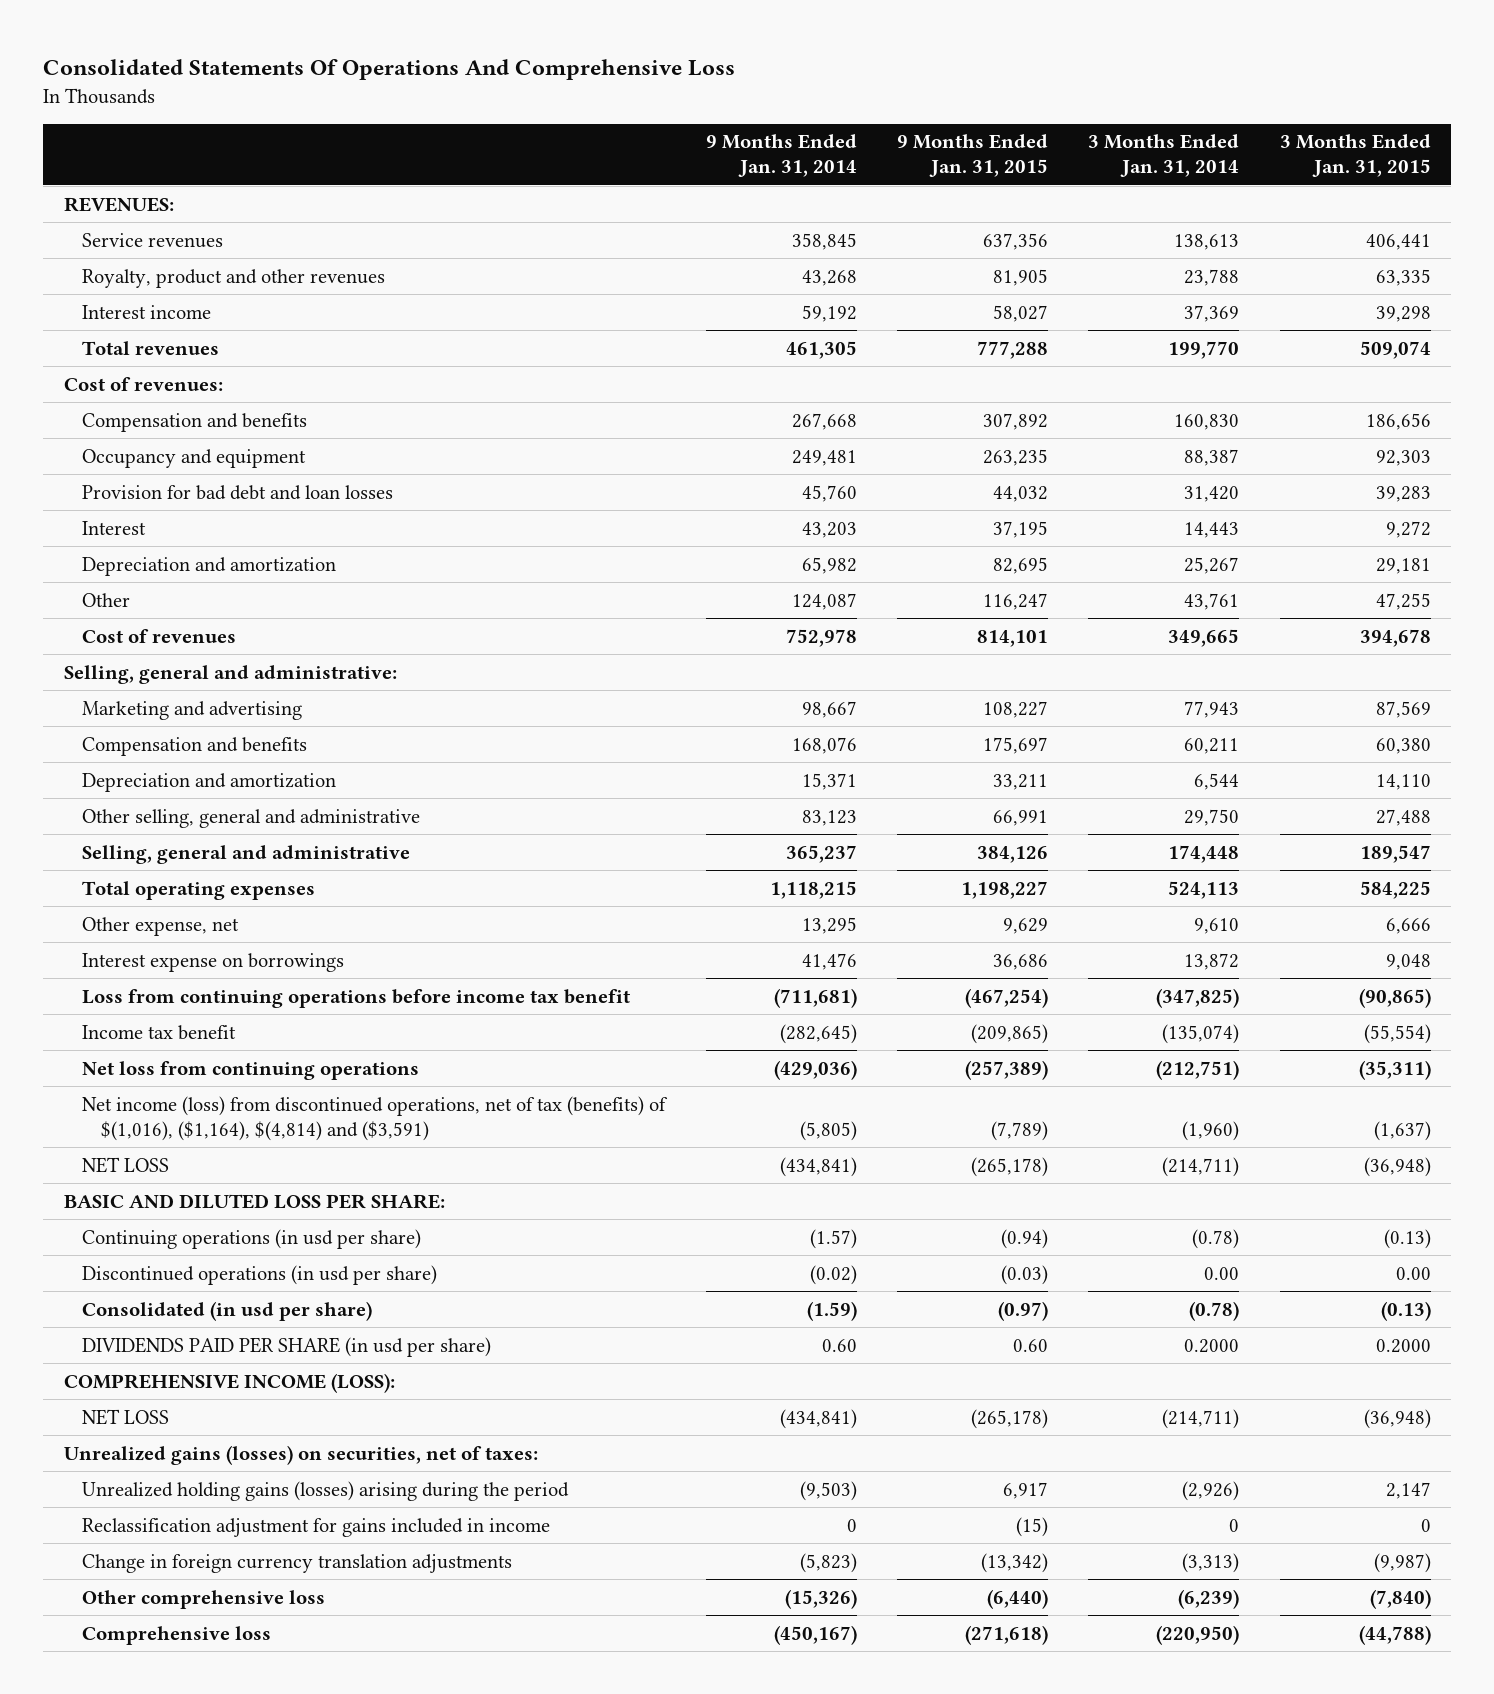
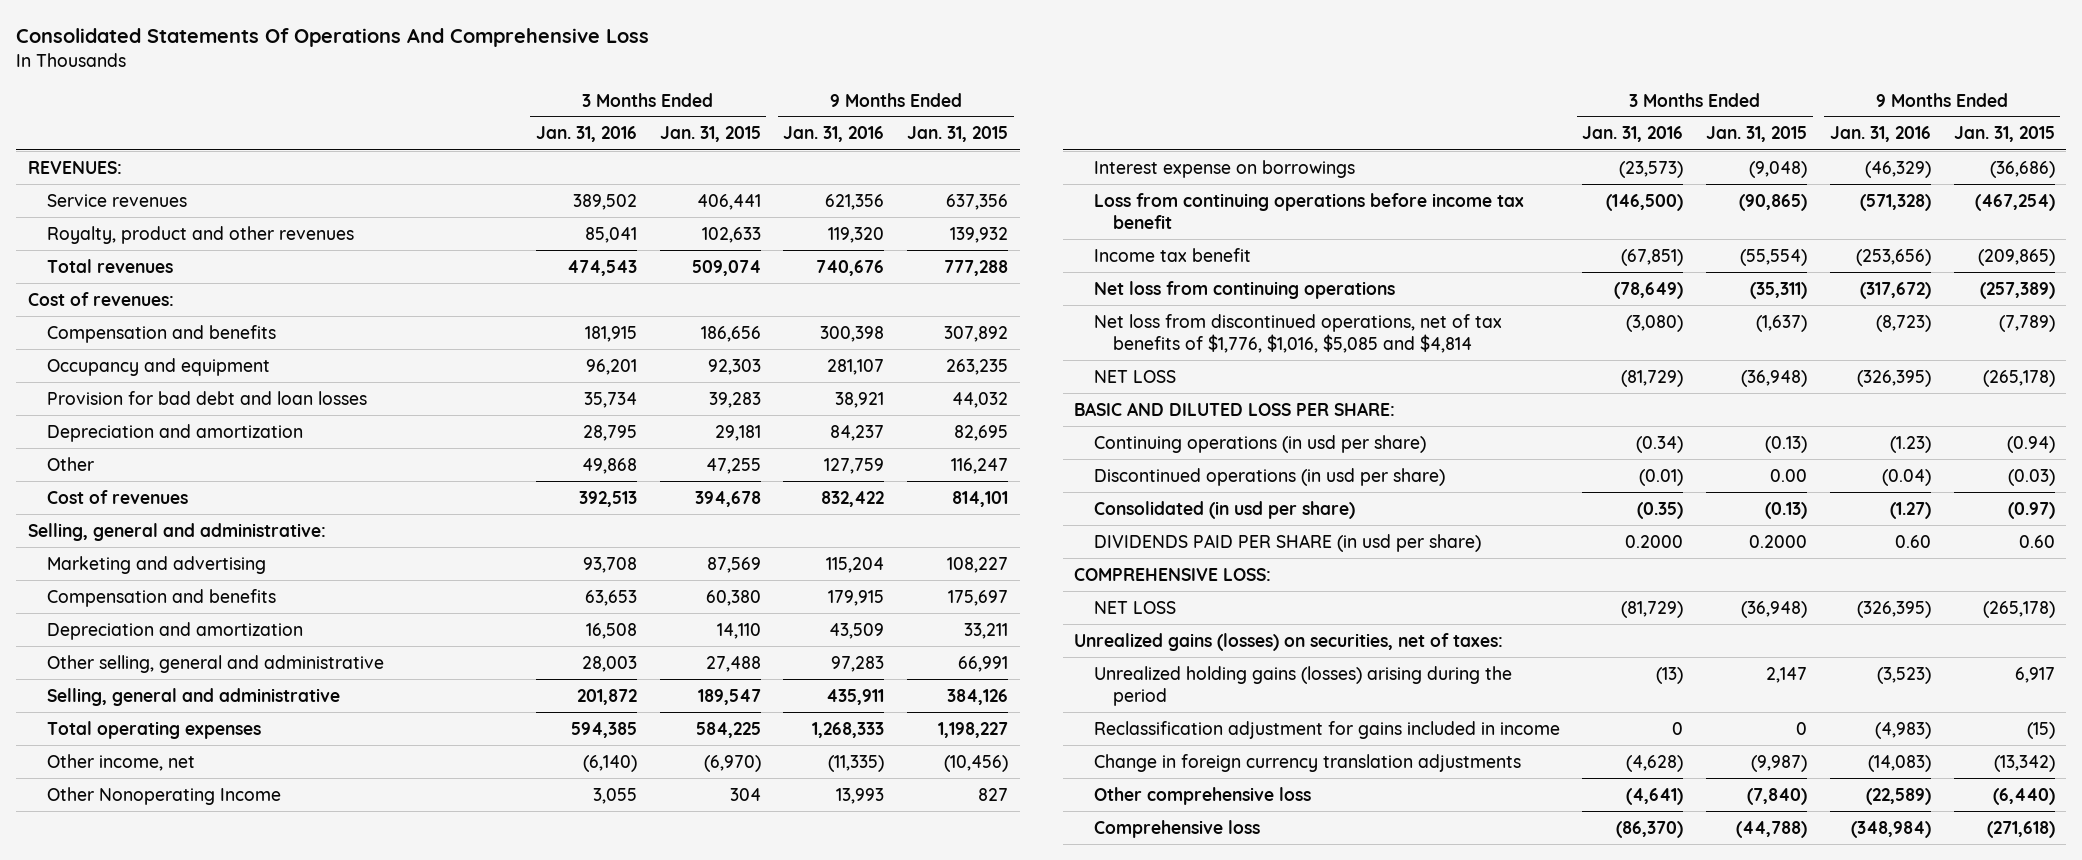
[705,134,857,178] 9 Months Ended Jan. 31, 2014 -> none
[1088,134,1240,178] 3 Months Ended Jan. 31, 2014 -> none
none -> [535,126,637,143] Jan. 31, 2016
none -> [783,126,885,143] Jan. 31, 2016
[82,304,212,319] Interest income -> none
[992,268,1048,286] 81,905 -> [950,226,1009,243] 139,932
[1375,268,1431,286] 63,335 -> [701,226,761,243] 102,633
[82,520,147,535] Interest -> none
[82,916,240,936] Other expense, net -> [47,753,196,771] Other income, net
[1002,917,1048,934] 9,629 -> [944,754,1009,772] (10,456)
[1385,917,1431,934] 6,666 -> [703,754,761,772] (6,970)
none -> [47,786,282,805] Other Nonoperating Income
[992,953,1048,970] 36,686 -> [1989,160,2055,178] (36,686)
[1385,953,1431,970] 9,048 -> [1749,160,1808,178] (9,048)
[82,1095,669,1141] Net income (loss) from discontinued operations, net of tax (benefits) of $(1,016), ($1,164), $(4,814) and ($3,591) -> [1093,313,1502,353] Net loss from discontinued operations, net of tax benefits of $1,776, $1,016, $5,085 and $4,814
[63,1372,395,1393] COMPREHENSIVE INCOME (LOSS): -> [1074,567,1272,581] COMPREHENSIVE LOSS:

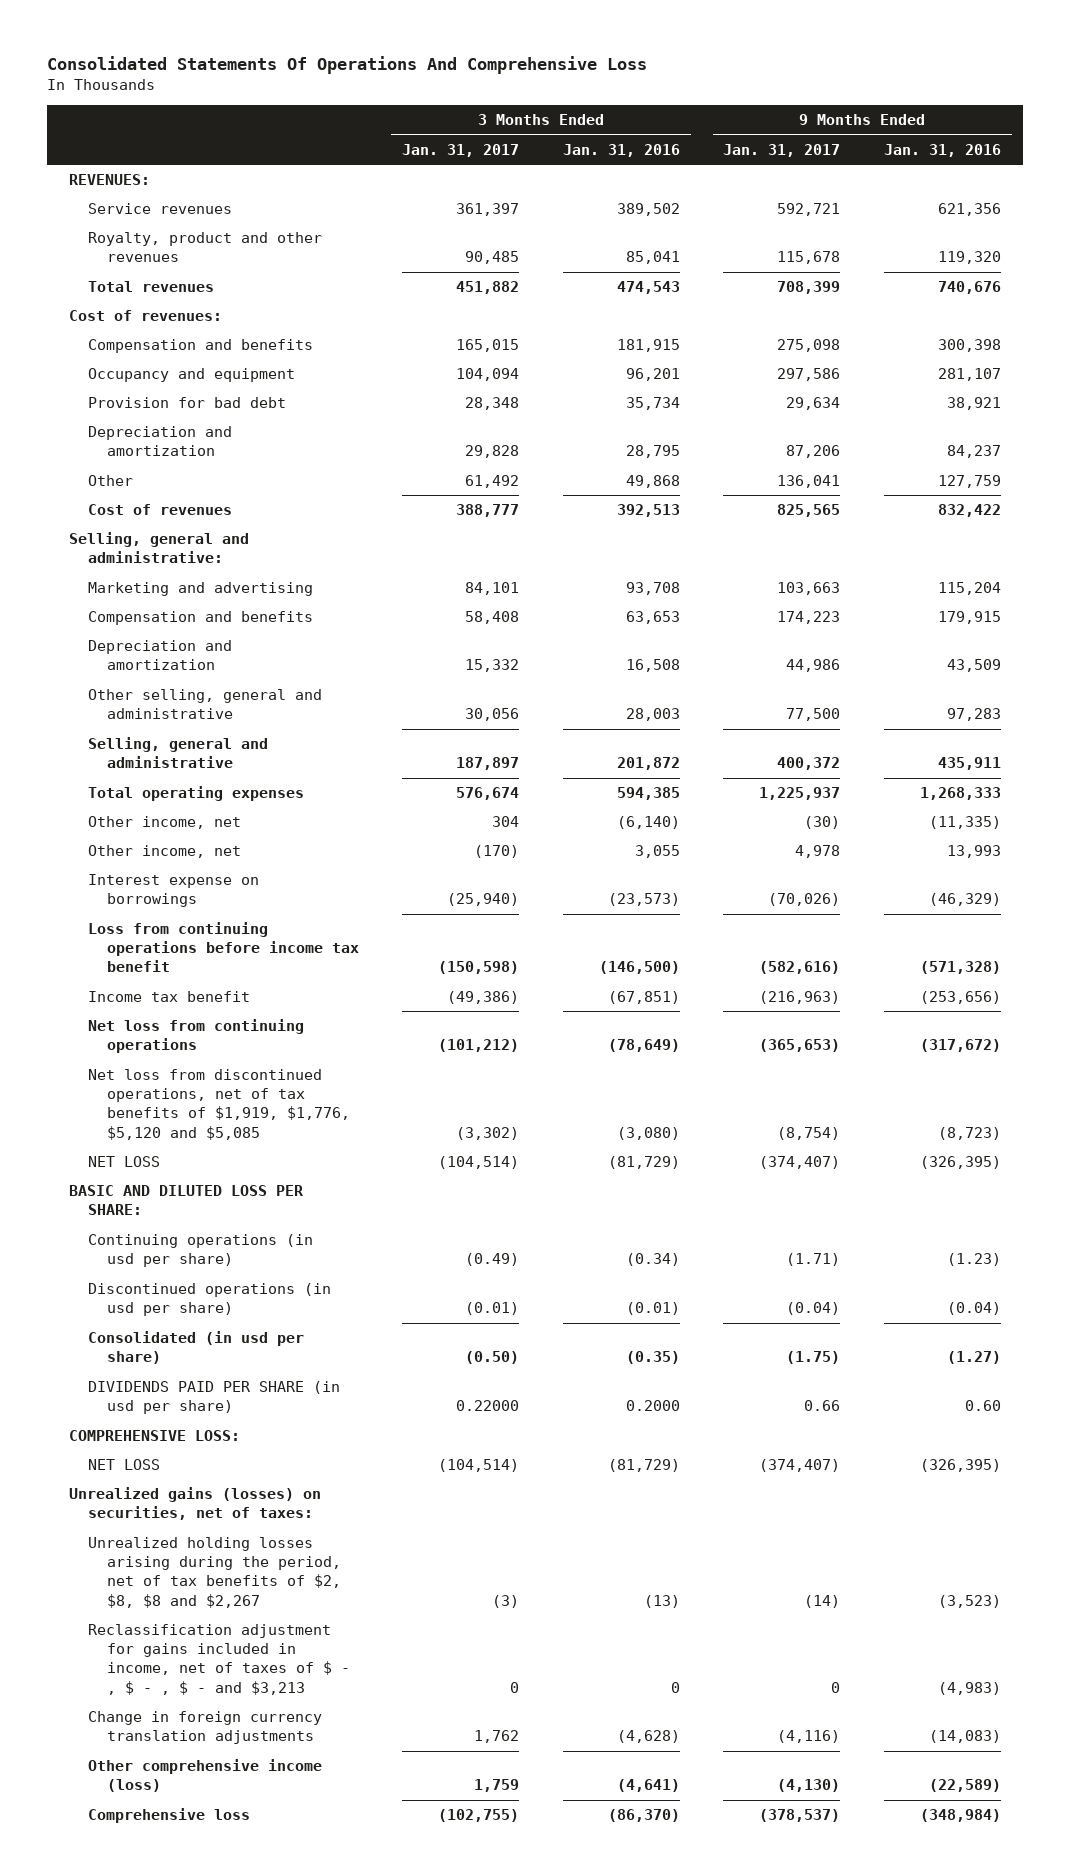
[659,126,761,143] Jan. 31, 2015 -> none
[907,126,1009,143] Jan. 31, 2015 -> none
none -> [402,143,520,157] Jan. 31, 2017
none -> [723,143,841,157] Jan. 31, 2017
[47,390,368,405] Provision for bad debt and loan losses -> [87,397,286,409] Provision for bad debt
[47,786,282,805] Other Nonoperating Income -> [87,845,241,859] Other income, net
[1093,313,1502,353] Net loss from discontinued operations, net of tax benefits of $1,776, $1,016, $5,085 and $4,814 -> [87,1069,350,1140] Net loss from discontinued operations, net of tax benefits of $1,919, $1,776, $5,120 and $5,085
[1093,665,1512,706] Unrealized holding gains (losses) arising during the period -> [87,1537,341,1608] Unrealized holding losses arising during the period, net of tax benefits of $2, $8, $8 and $2,267
[1093,720,1560,739] Reclassification adjustment for gains included in income -> [87,1624,350,1695] Reclassification adjustment for gains included in income, net of taxes of $ - , $ - , $ - and $3,213
[1093,786,1311,805] Other comprehensive loss -> [87,1759,322,1793] Other comprehensive income (loss)

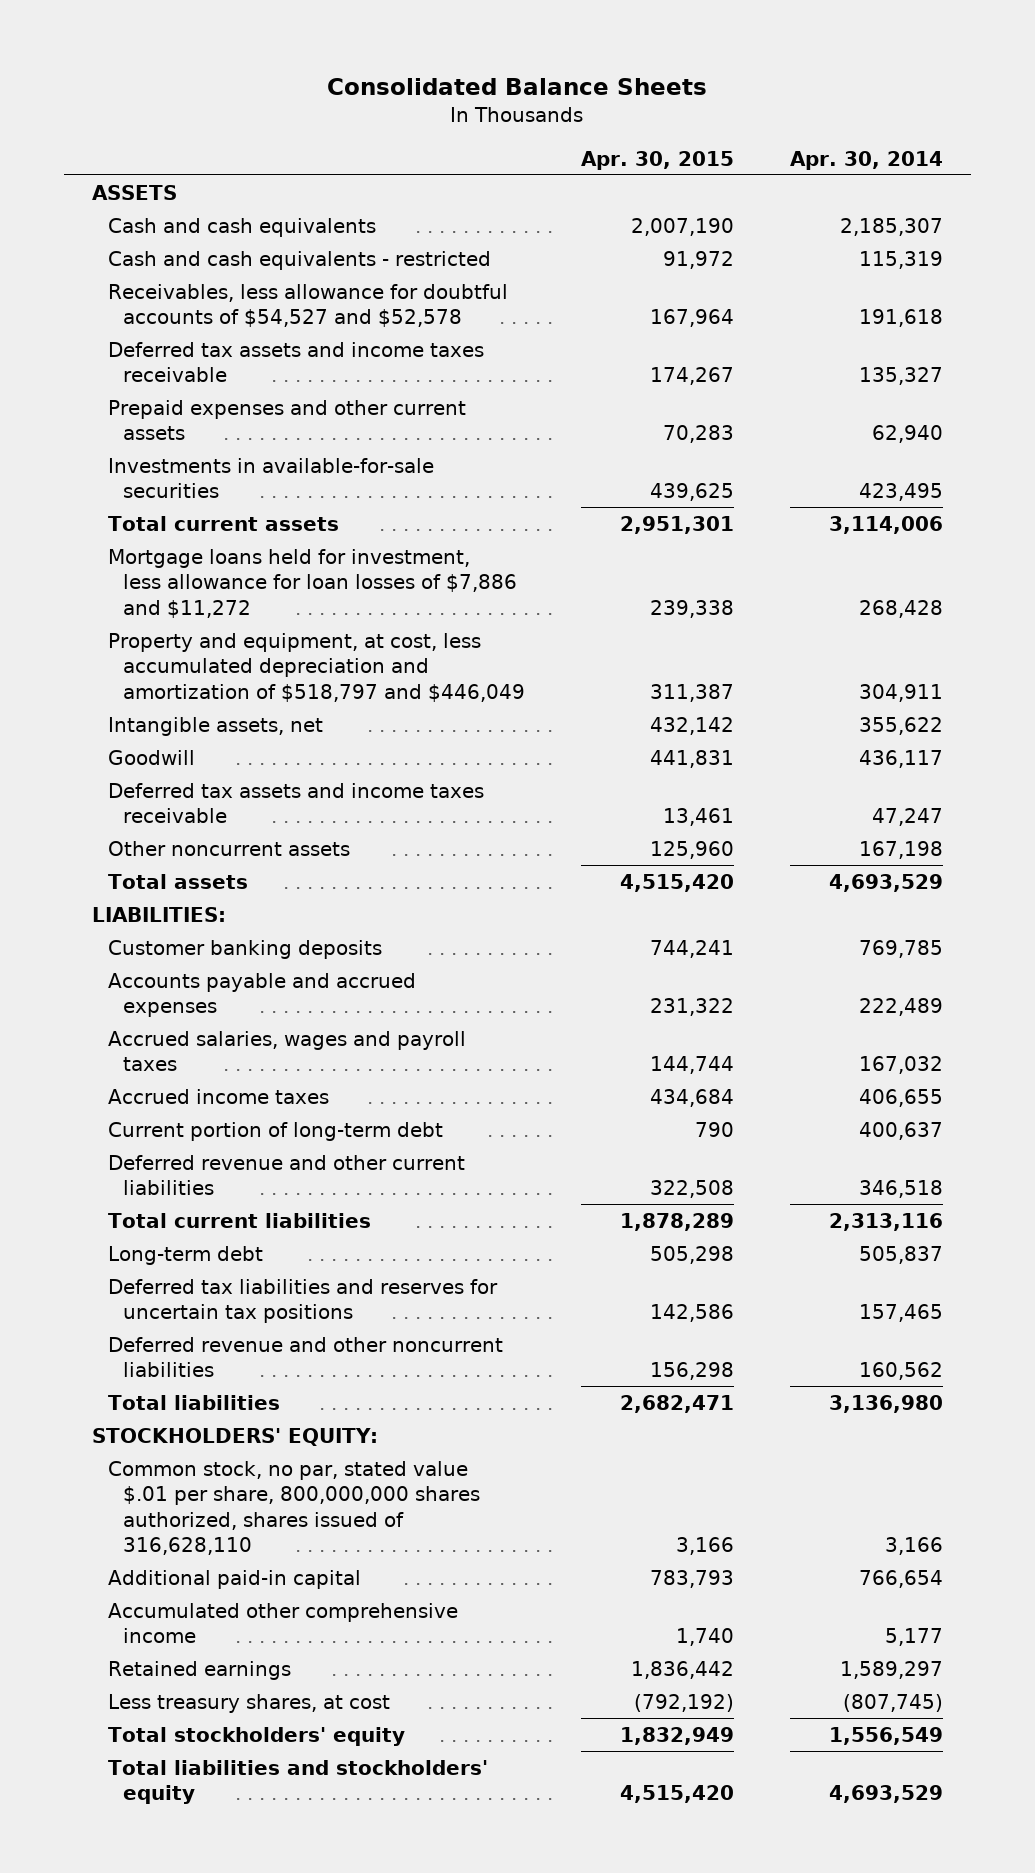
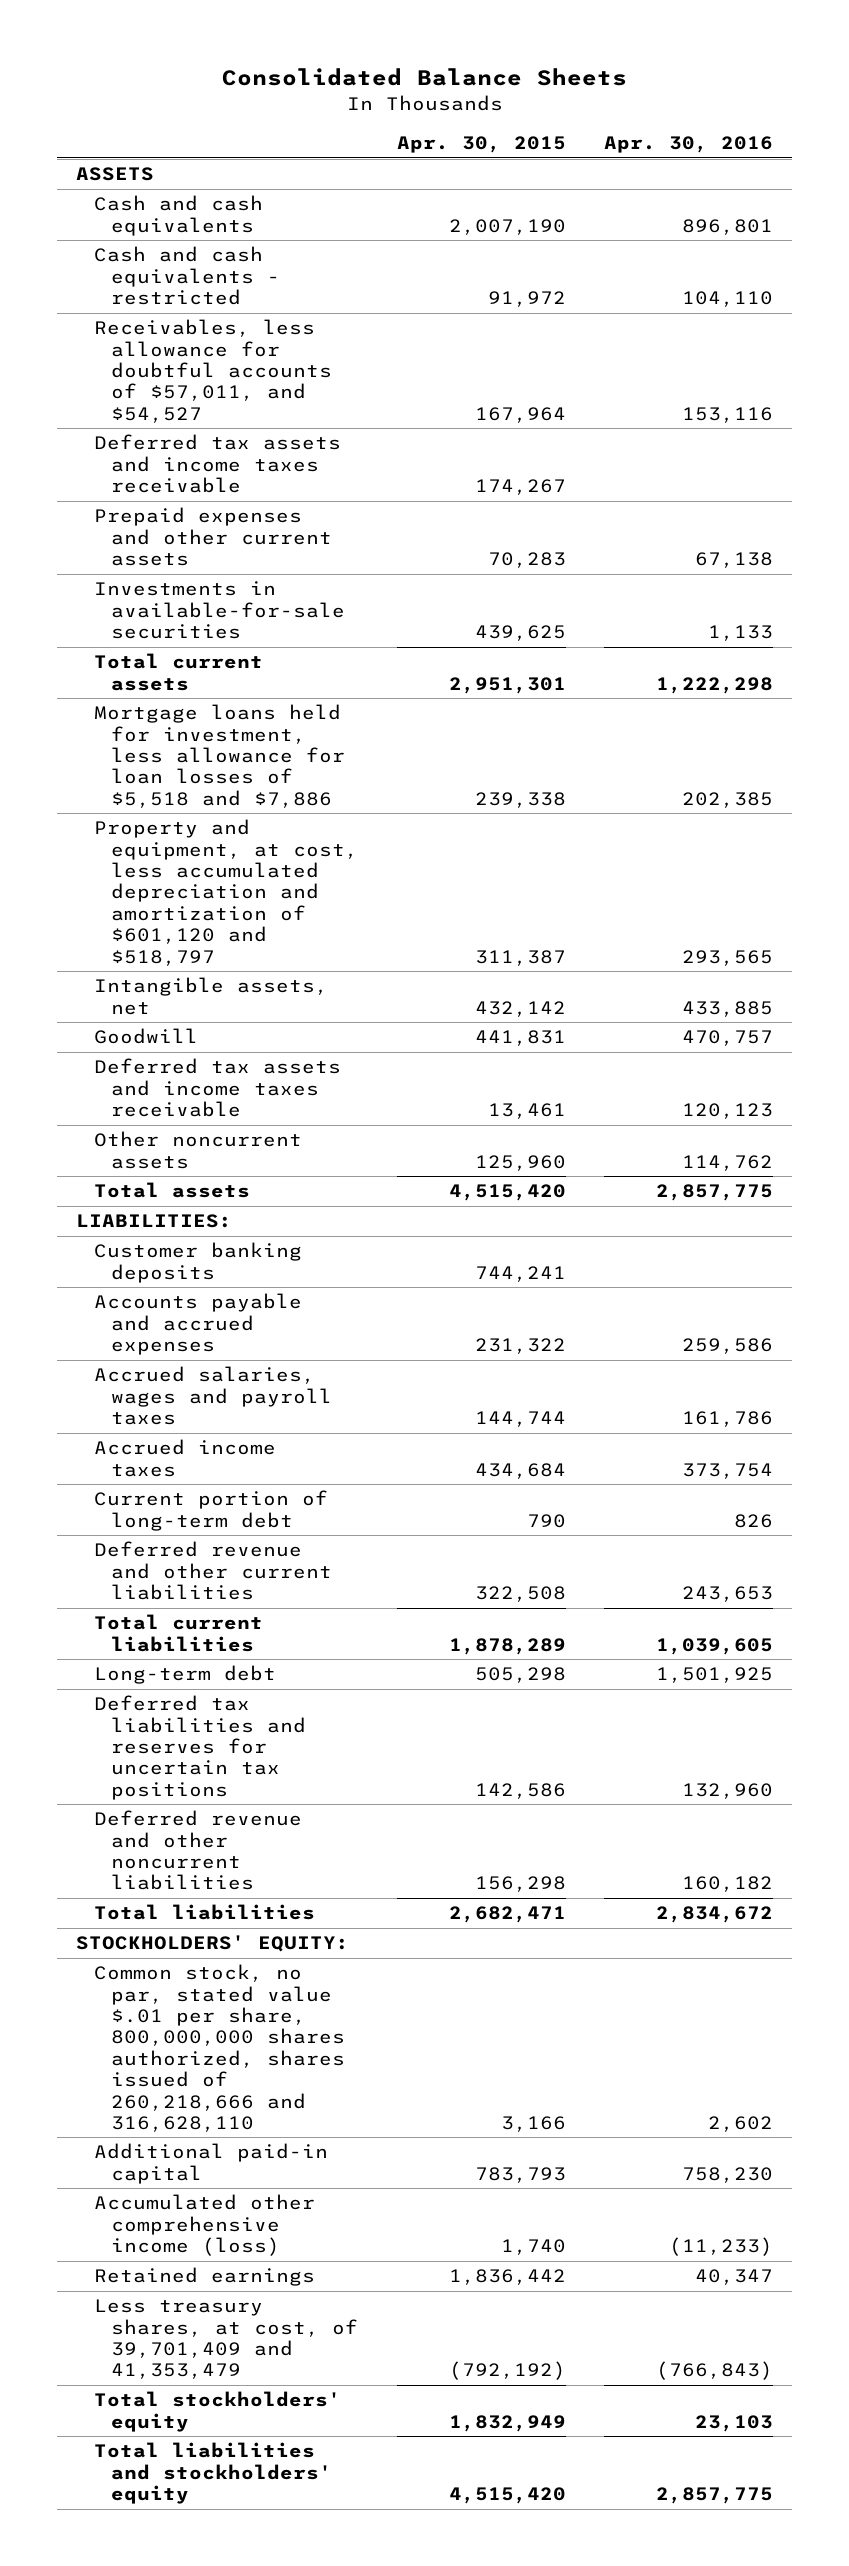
[789,150,943,170] Apr. 30, 2014 -> none
none -> [603,136,773,154] Apr. 30, 2016
[107,283,508,328] Receivables, less allowance for doubtful accounts of $54,527 and $52,578 -> [93,319,333,423] Receivables, less allowance for doubtful accounts of $57,011, and $54,527
[107,548,517,618] Mortgage loans held for investment, less allowance for loan losses of $7,886 and $11,272 -> [93,704,346,808] Mortgage loans held for investment, less allowance for loan losses of $5,518 and $7,886
[107,632,525,702] Property and equipment, at cost, less accumulated depreciation and amortization of $518,797 and $446,049 -> [93,819,359,966] Property and equipment, at cost, less accumulated depreciation and amortization of $601,120 and $518,797
[107,1460,480,1556] Common stock, no par, stated value $.01 per share, 800,000,000 shares authorized, shares issued of 316,628,110 -> [93,1964,346,2132] Common stock, no par, stated value $.01 per share, 800,000,000 shares authorized, shares issued of 260,218,666 and 316,628,110
[107,1602,458,1644] Accumulated other comprehensive income -> [93,2194,315,2257] Accumulated other comprehensive income (loss)
[107,1693,390,1713] Less treasury shares, at cost -> [93,2299,359,2380] Less treasury shares, at cost, of 39,701,409 and 41,353,479

